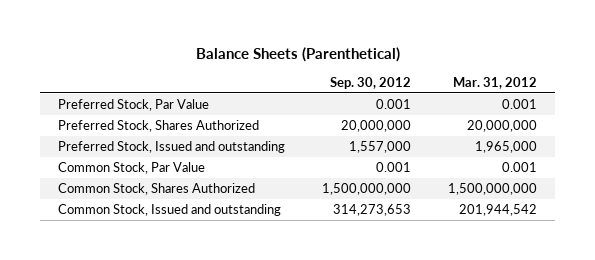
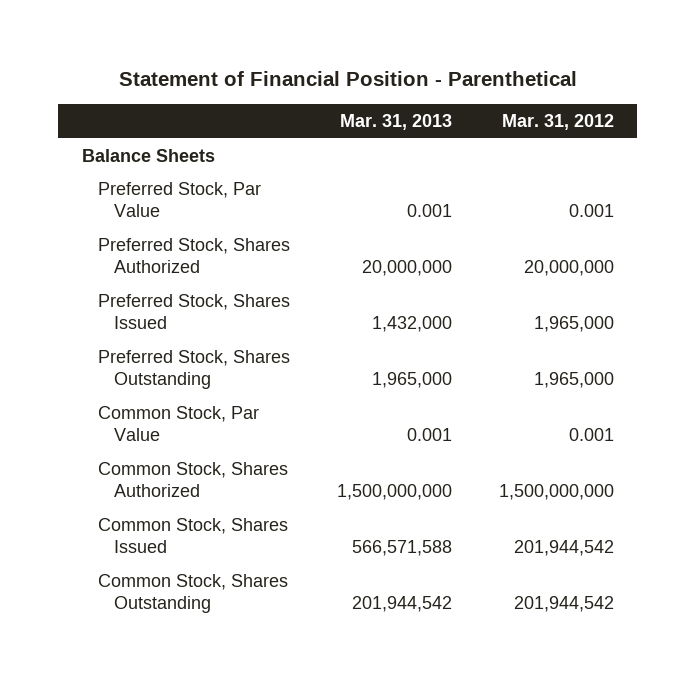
[195,47,400,63] Balance Sheets (Parenthetical) -> [118,71,577,87] Statement of Financial Position - Parenthetical
[330,76,412,89] Sep. 30, 2012 -> none
none -> [339,114,452,131] Mar. 31, 2013
none -> [81,148,215,162] Balance Sheets
[58,141,286,154] Preferred Stock, Issued and outstanding -> [98,293,291,329] Preferred Stock, Shares Issued
none -> [98,349,291,389] Preferred Stock, Shares Outstanding
[58,204,282,217] Common Stock, Issued and outstanding -> [98,517,289,553] Common Stock, Shares Issued
none -> [98,573,289,613] Common Stock, Shares Outstanding

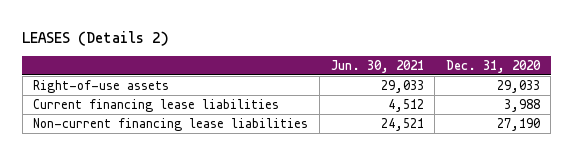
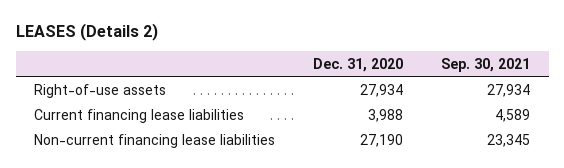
[330,59,424,73] Jun. 30, 2021 -> none
none -> [440,57,530,72] Sep. 30, 2021
[496,79,540,93] 29,033 -> [360,83,404,97] 27,934

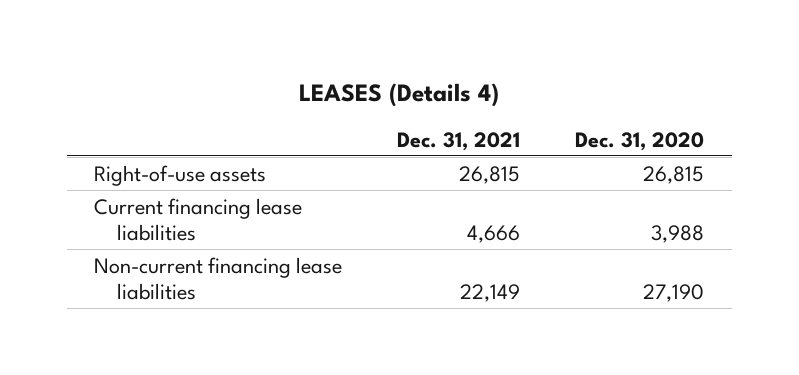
[15,23,158,42] LEASES (Details 2) -> [299,82,500,107] LEASES (Details 4)
[440,57,530,72] Sep. 30, 2021 -> none
none -> [397,131,521,151] Dec. 31, 2021
[360,83,404,97] 27,934 -> [643,165,705,184] 26,815

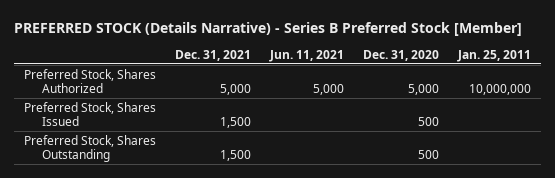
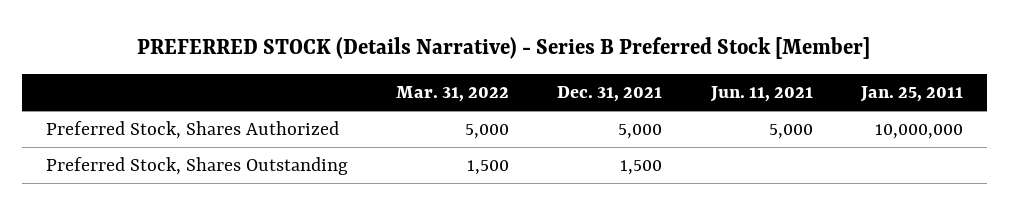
[363,49,440,61] Dec. 31, 2020 -> none
none -> [396,86,510,103] Mar. 31, 2022
[23,101,156,127] Preferred Stock, Shares Issued -> none

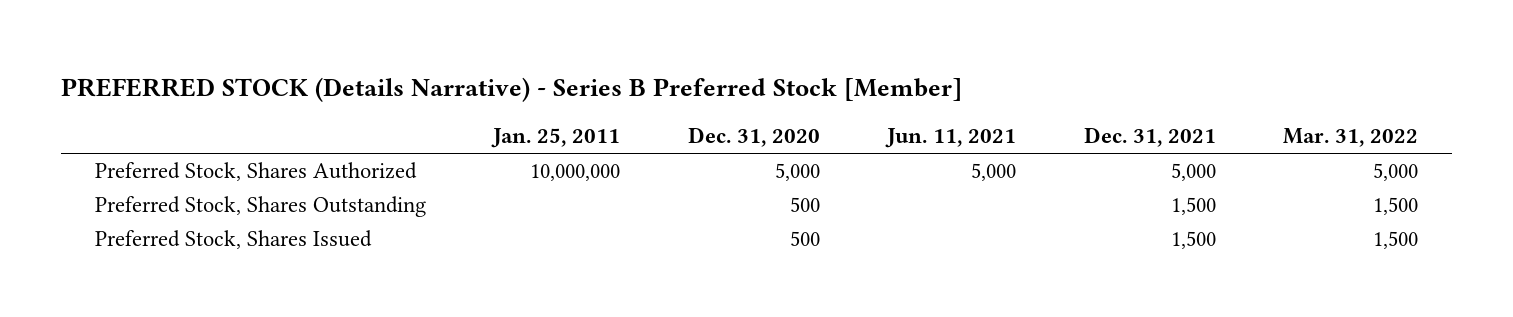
none -> [687,127,820,148] Dec. 31, 2020
none -> [94,230,372,250] Preferred Stock, Shares Issued

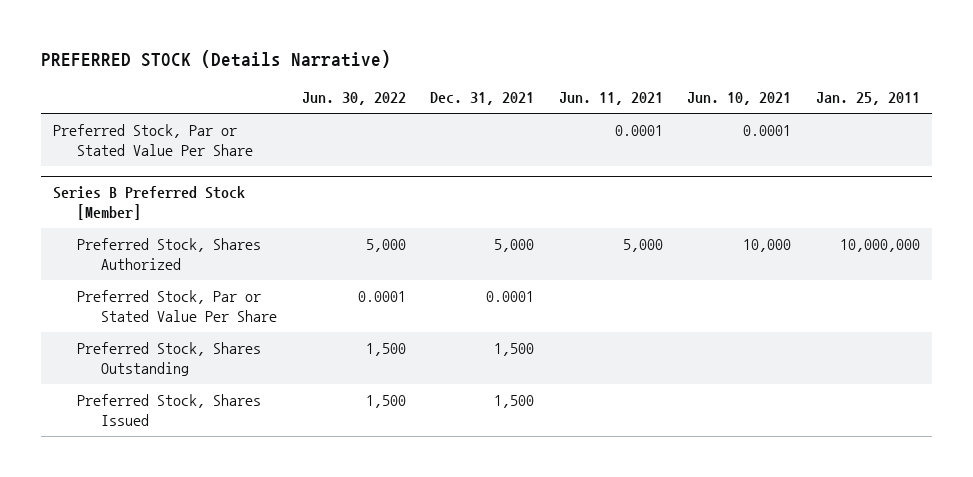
[61,77,963,103] PREFERRED STOCK (Details Narrative) - Series B Preferred Stock [Member] -> [40,50,391,69] PREFERRED STOCK (Details Narrative)
[687,127,820,148] Dec. 31, 2020 -> none
[1283,128,1419,148] Mar. 31, 2022 -> none
none -> [301,92,406,106] Jun. 30, 2022
none -> [687,92,792,106] Jun. 10, 2021
none -> [53,124,254,157] Preferred Stock, Par or Stated Value Per Share
none -> [53,186,246,221] Series B Preferred Stock [Member]
none -> [77,290,277,323] Preferred Stock, Par or Stated Value Per Share

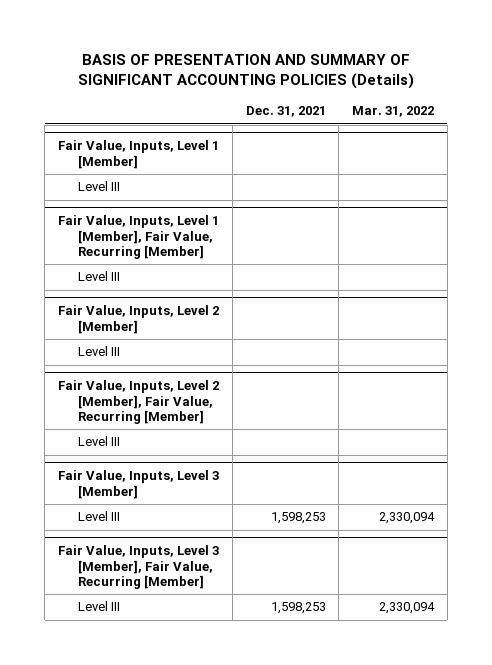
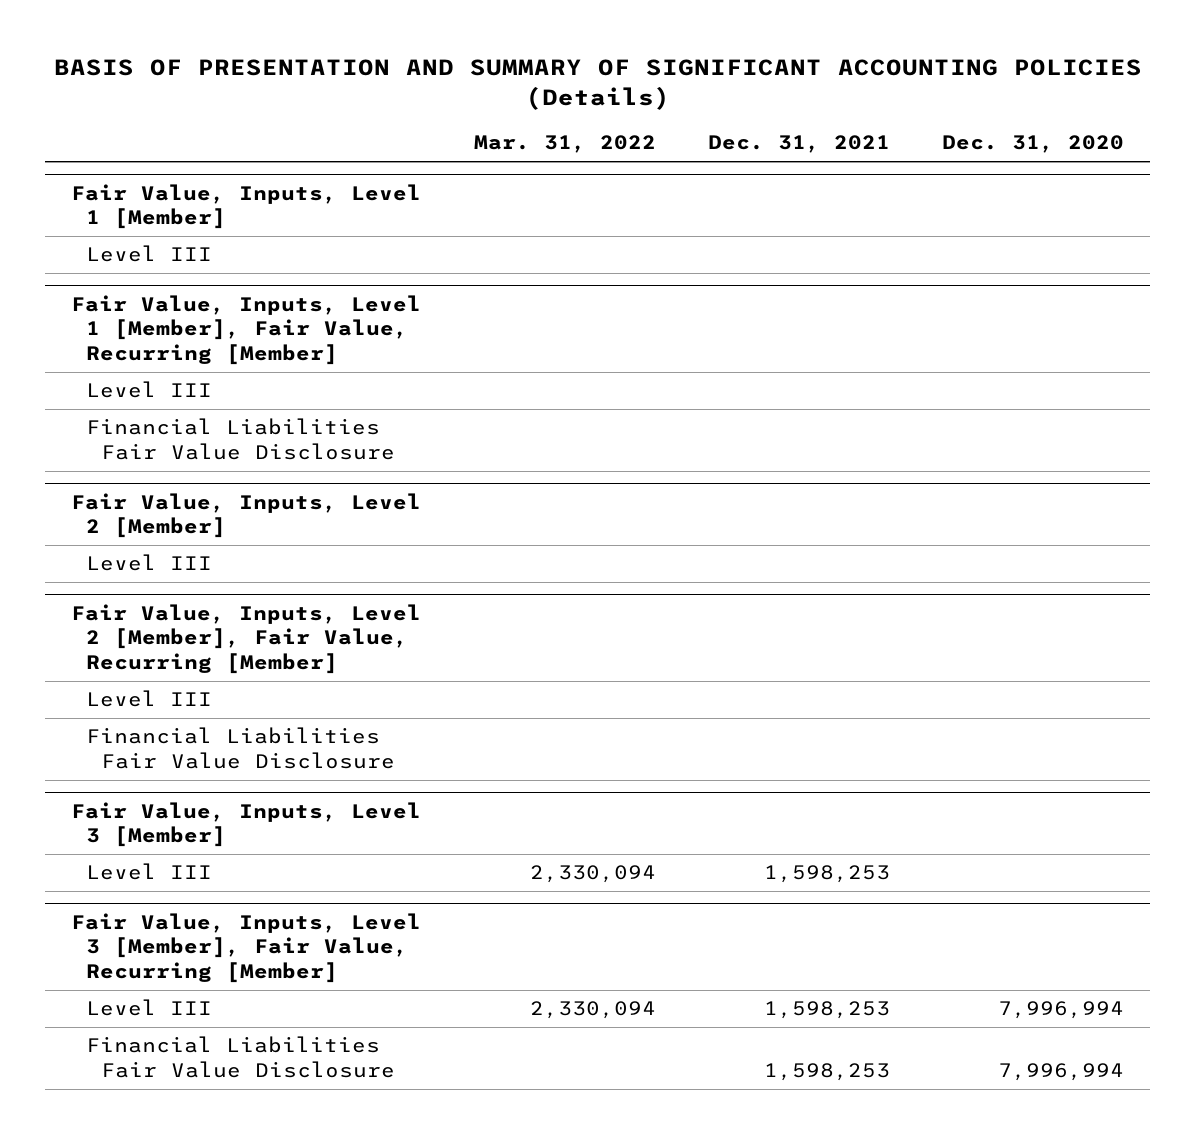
none -> [942,135,1125,154] Dec. 31, 2020
none -> [86,418,396,461] Financial Liabilities Fair Value Disclosure
none -> [86,727,396,770] Financial Liabilities Fair Value Disclosure
none -> [86,1036,396,1079] Financial Liabilities Fair Value Disclosure

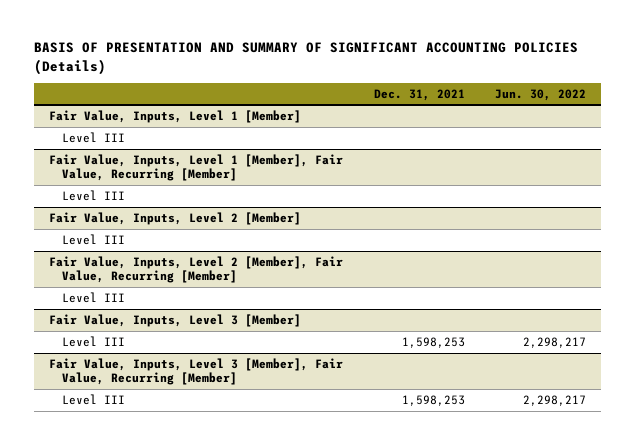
[473,135,656,154] Mar. 31, 2022 -> none
[942,135,1125,154] Dec. 31, 2020 -> none
none -> [494,88,586,101] Jun. 30, 2022
[86,418,396,461] Financial Liabilities Fair Value Disclosure -> none
[86,727,396,770] Financial Liabilities Fair Value Disclosure -> none
[86,1036,396,1079] Financial Liabilities Fair Value Disclosure -> none

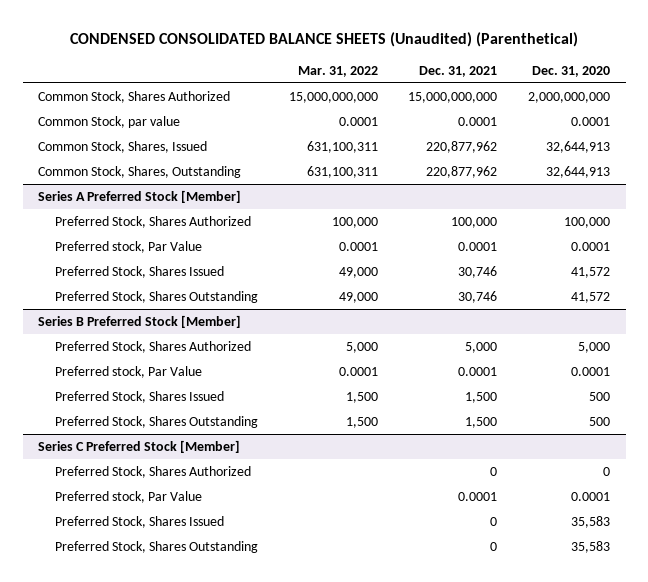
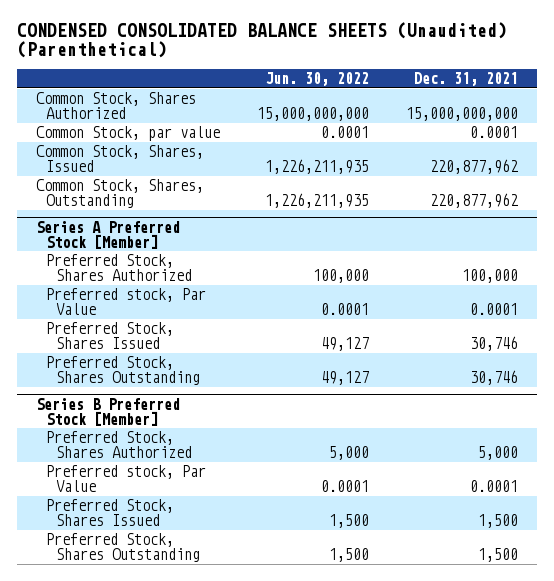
[297,65,378,77] Mar. 31, 2022 -> none
[532,65,611,77] Dec. 31, 2020 -> none
none -> [265,71,370,86] Jun. 30, 2022
[37,439,240,453] Series C Preferred Stock [Member] -> none
[54,465,251,478] Preferred Stock, Shares Authorized -> none
[54,490,202,503] Preferred stock, Par Value -> none
[54,515,224,528] Preferred Stock, Shares Issued -> none
[54,540,258,553] Preferred Stock, Shares Outstanding -> none

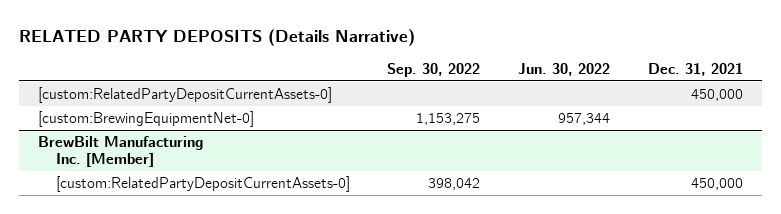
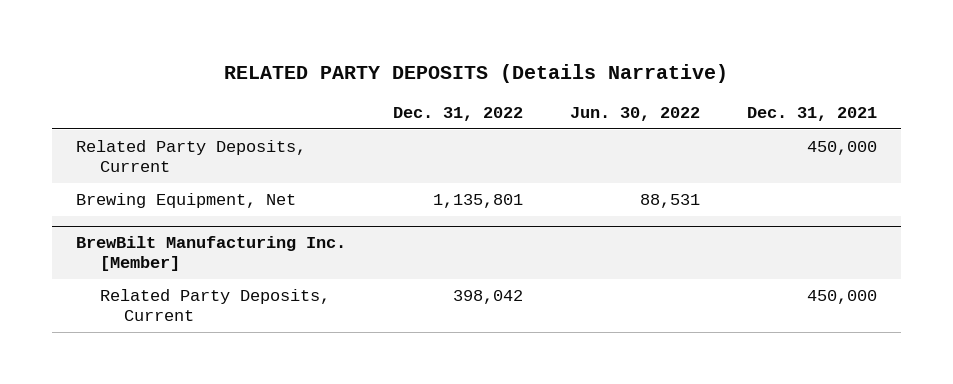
[387,62,481,77] Sep. 30, 2022 -> none
none -> [392,106,523,121] Dec. 31, 2022
[38,111,255,128] [custom:BrewingEquipmentNet-0] -> none
[38,87,333,104] [custom:RelatedPartyDepositCurrentAssets-0] -> [75,140,306,173] Related Party Deposits, Current
none -> [75,193,296,209] Brewing Equipment, Net
[55,176,350,193] [custom:RelatedPartyDepositCurrentAssets-0] -> [100,289,331,322] Related Party Deposits, Current

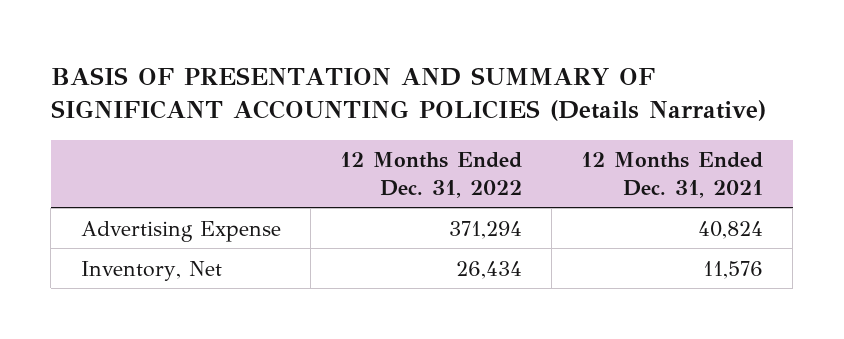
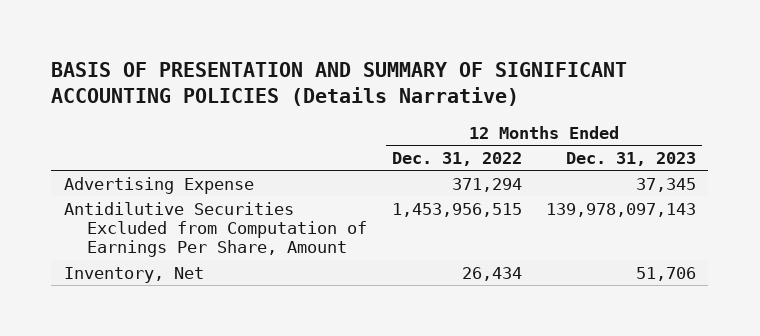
[581,152,764,198] 12 Months Ended Dec. 31, 2021 -> none
none -> [566,151,697,166] Dec. 31, 2023
none -> [63,201,368,258] Antidilutive Securities Excluded from Computation of Earnings Per Share, Amount

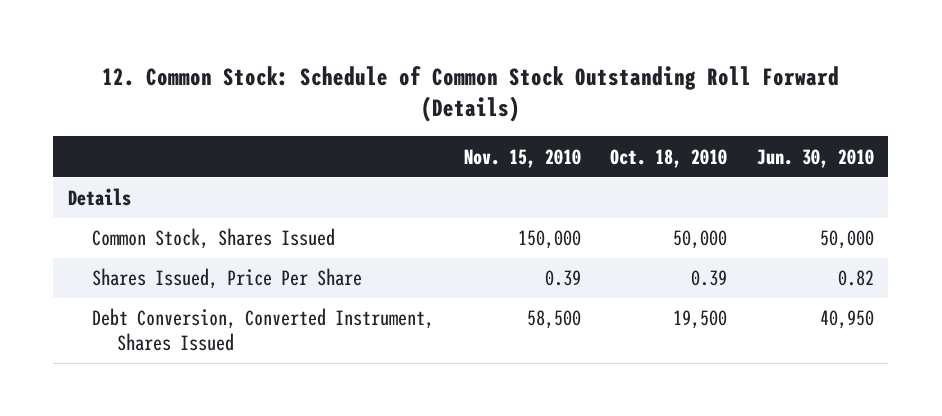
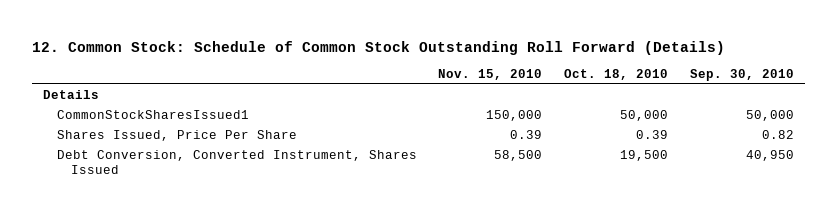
[756,148,874,168] Jun. 30, 2010 -> none
none -> [689,69,794,82] Sep. 30, 2010
[92,228,336,250] Common Stock, Shares Issued -> [56,109,249,119] CommonStockSharesIssued1

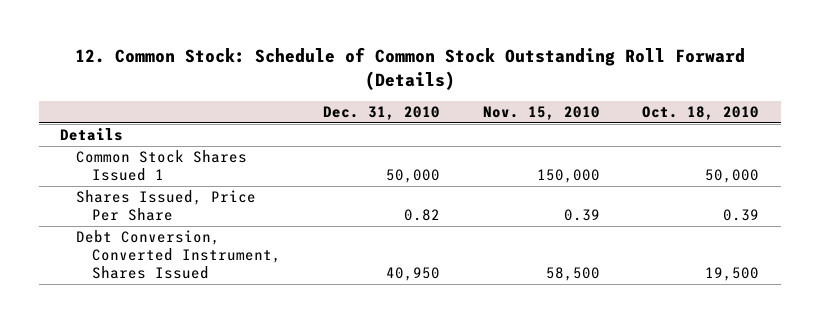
[689,69,794,82] Sep. 30, 2010 -> none
none -> [323,105,441,120] Dec. 31, 2010
[56,109,249,119] CommonStockSharesIssued1 -> [75,150,247,182] Common Stock Shares Issued 1

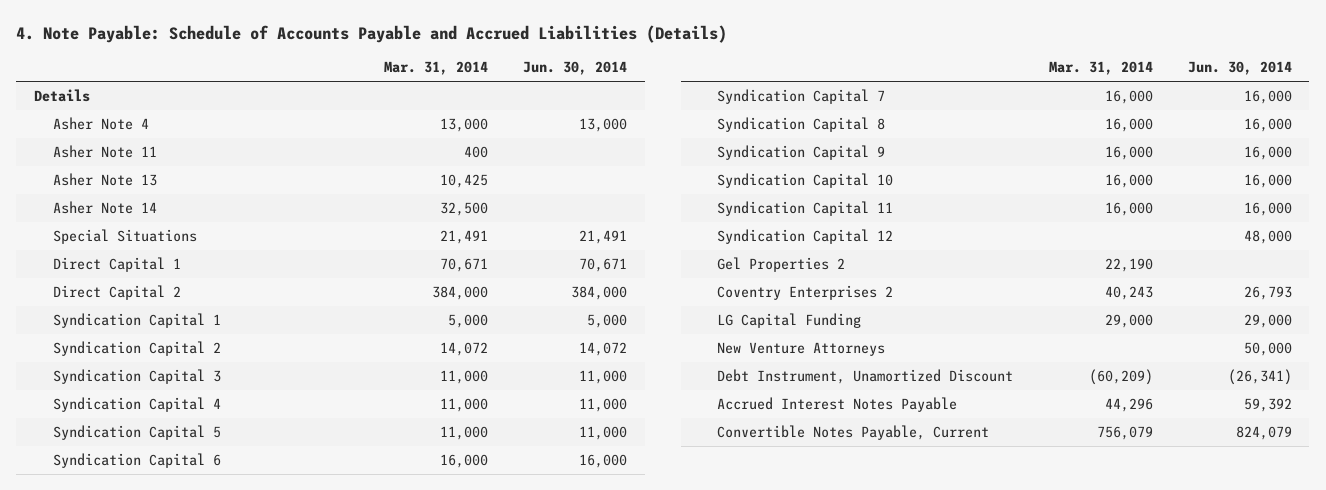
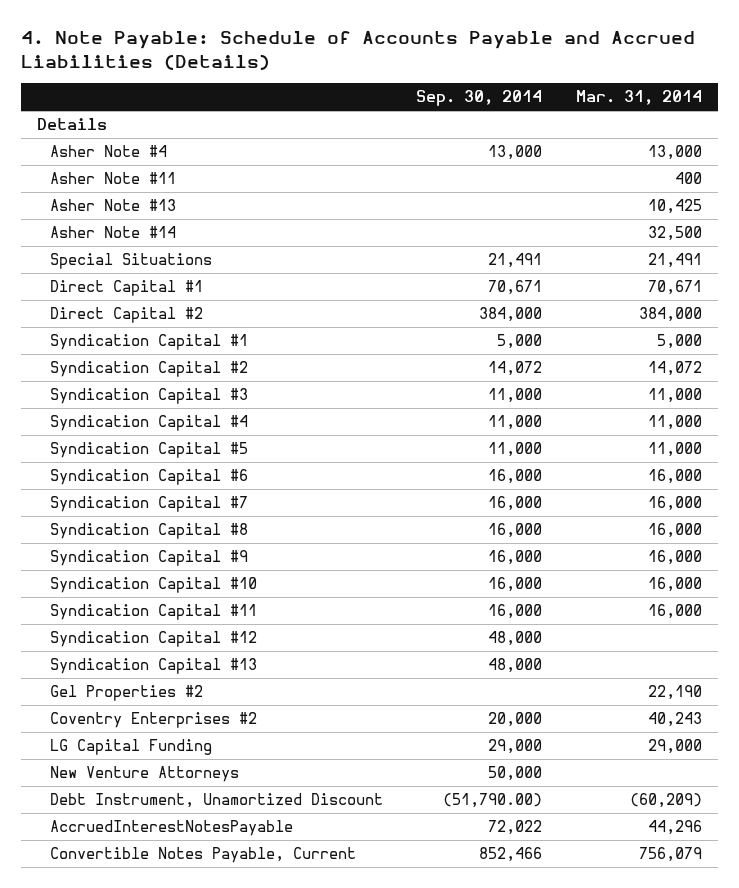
[523,61,628,76] Jun. 30, 2014 -> none
none -> [416,90,543,107] Sep. 30, 2014
[52,117,149,131] Asher Note 4 -> [50,145,168,158] Asher Note #4
[52,145,157,159] Asher Note 11 -> [50,172,177,185] Asher Note #11
[52,173,157,187] Asher Note 13 -> [50,199,177,212] Asher Note #13
[52,201,157,215] Asher Note 14 -> [50,226,177,239] Asher Note #14
[52,257,181,273] Direct Capital 1 -> [50,280,204,297] Direct Capital #1
[52,285,181,301] Direct Capital 2 -> [50,307,204,324] Direct Capital #2
[52,313,221,329] Syndication Capital 1 -> [50,334,249,351] Syndication Capital #1
[52,341,221,357] Syndication Capital 2 -> [50,361,249,378] Syndication Capital #2
[52,369,221,385] Syndication Capital 3 -> [50,388,249,405] Syndication Capital #3
[52,397,221,413] Syndication Capital 4 -> [50,415,249,432] Syndication Capital #4
[52,425,221,441] Syndication Capital 5 -> [50,442,249,459] Syndication Capital #5
[52,453,221,469] Syndication Capital 6 -> [50,469,249,486] Syndication Capital #6
[717,89,886,105] Syndication Capital 7 -> [50,496,249,513] Syndication Capital #7
[717,117,886,133] Syndication Capital 8 -> [50,523,249,540] Syndication Capital #8
[717,145,886,161] Syndication Capital 9 -> [50,550,249,567] Syndication Capital #9
[717,173,894,189] Syndication Capital 10 -> [50,577,258,594] Syndication Capital #10
[717,201,894,217] Syndication Capital 11 -> [50,604,258,621] Syndication Capital #11
[717,229,894,245] Syndication Capital 12 -> [50,631,258,648] Syndication Capital #12
none -> [50,658,258,675] Syndication Capital #13
[717,257,846,273] Gel Properties 2 -> [50,685,204,702] Gel Properties #2
[717,285,894,301] Coventry Enterprises 2 -> [50,712,258,729] Coventry Enterprises #2
[717,397,958,413] Accrued Interest Notes Payable -> [50,820,294,837] AccruedInterestNotesPayable

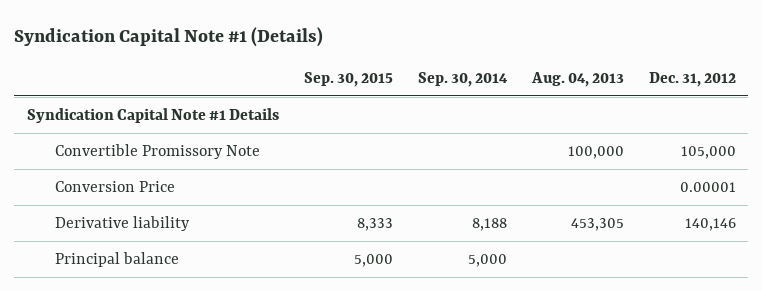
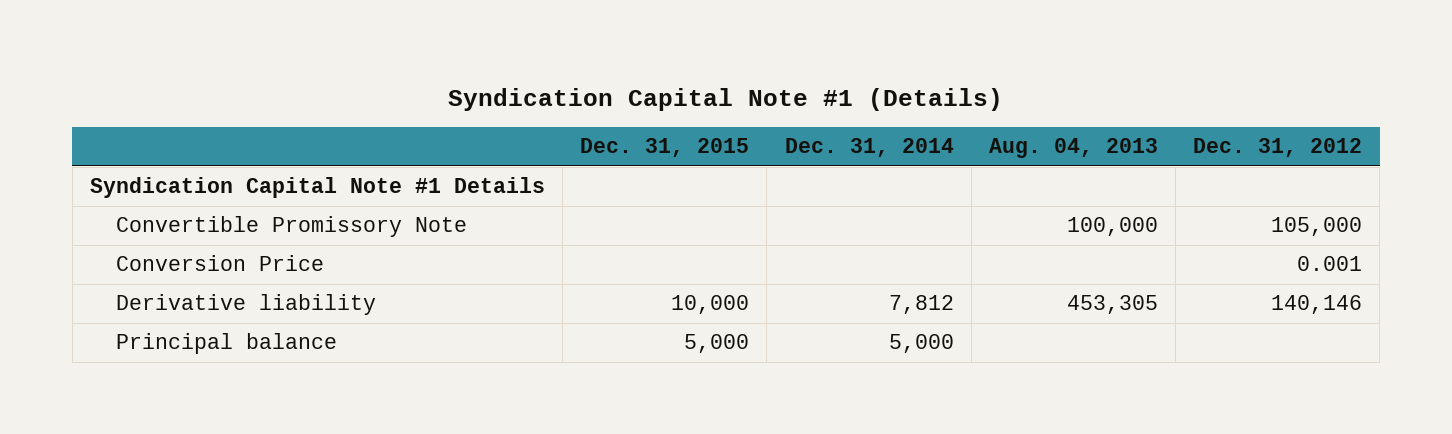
[303,71,393,87] Sep. 30, 2015 -> none
[417,71,508,87] Sep. 30, 2014 -> none
none -> [580,138,750,158] Dec. 31, 2015
none -> [784,138,954,158] Dec. 31, 2014
[679,181,736,192] 0.00001 -> [1296,256,1362,272] 0.001

